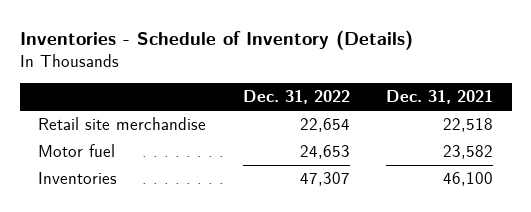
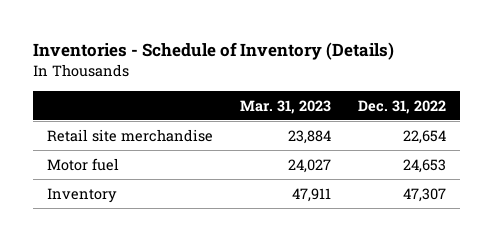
[386,90,494,105] Dec. 31, 2021 -> none
none -> [240,99,332,114] Mar. 31, 2023
[37,172,117,185] Inventories -> [46,187,117,203] Inventory

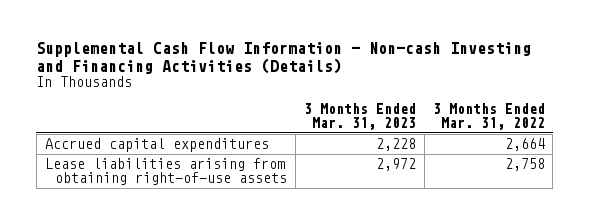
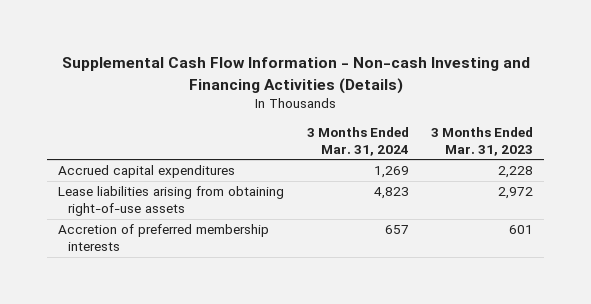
[432,103,545,131] 3 Months Ended Mar. 31, 2022 -> none
none -> [306,126,409,156] 3 Months Ended Mar. 31, 2024
none -> [58,224,270,252] Accretion of preferred membership interests

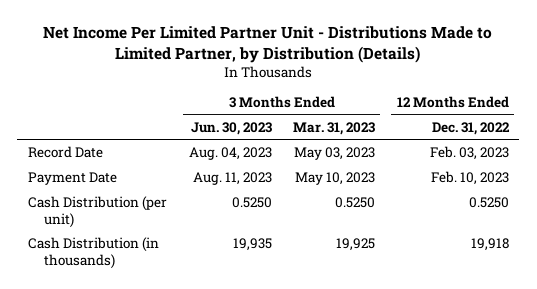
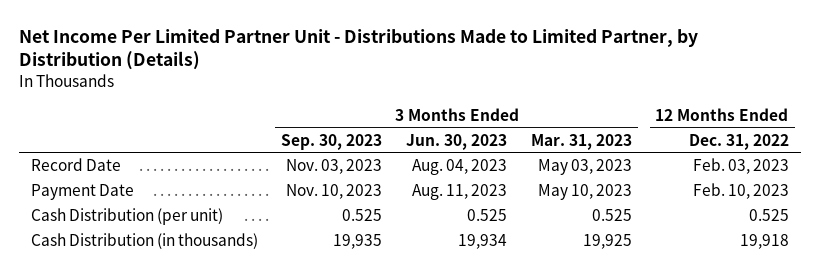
none -> [281,133,383,150] Sep. 30, 2023
[231,197,272,209] 0.5250 -> [467,209,508,222] 0.525
[335,197,376,209] 0.5250 -> [592,209,633,222] 0.525
[468,197,509,209] 0.5250 -> [748,209,789,222] 0.525
[232,238,272,252] 19,935 -> [458,234,508,250] 19,934

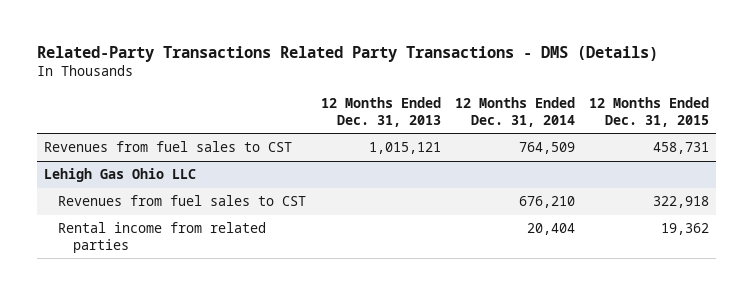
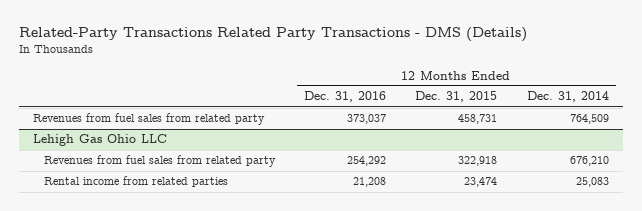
[320,96,441,127] 12 Months Ended Dec. 31, 2013 -> none
none -> [304,91,387,103] Dec. 31, 2016
[43,141,292,153] Revenues from fuel sales to CST -> [33,113,266,126] Revenues from fuel sales from related party
[58,195,307,207] Revenues from fuel sales to CST -> [43,155,276,168] Revenues from fuel sales from related party
[526,223,575,236] 20,404 -> [575,177,609,188] 25,083
[661,223,710,236] 19,362 -> [464,177,498,188] 23,474

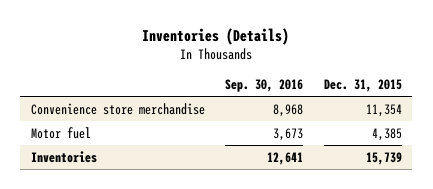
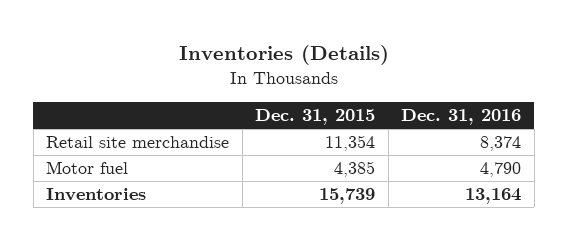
[225,79,304,93] Sep. 30, 2016 -> none
none -> [401,108,522,125] Dec. 31, 2016
[30,102,205,115] Convenience store merchandise -> [46,136,230,149] Retail site merchandise

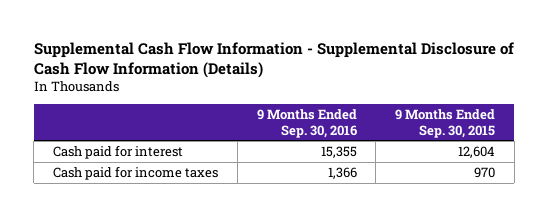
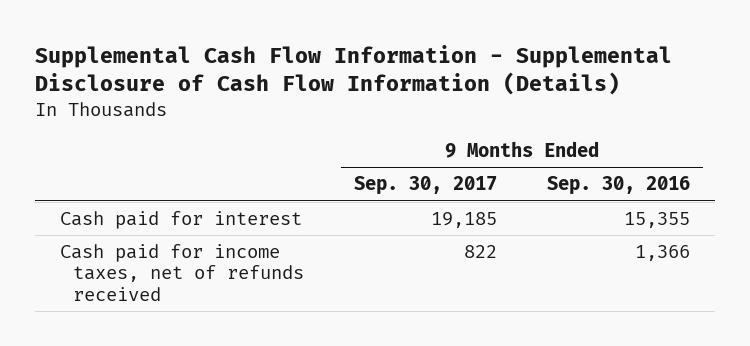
[394,109,495,138] 9 Months Ended Sep. 30, 2015 -> none
none -> [353,176,497,196] Sep. 30, 2017
[53,165,219,180] Cash paid for income taxes -> [59,244,304,301] Cash paid for income taxes, net of refunds received

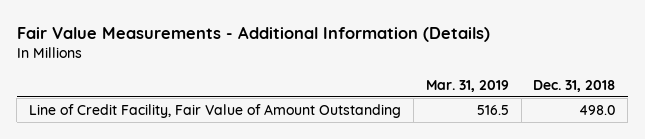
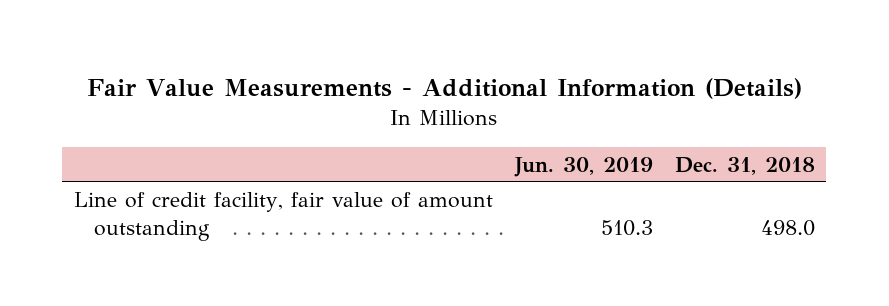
[425,79,509,92] Mar. 31, 2019 -> none
none -> [513,156,653,177] Jun. 30, 2019
[29,104,402,119] Line of Credit Facility, Fair Value of Amount Outstanding -> [73,191,493,241] Line of credit facility, fair value of amount outstanding

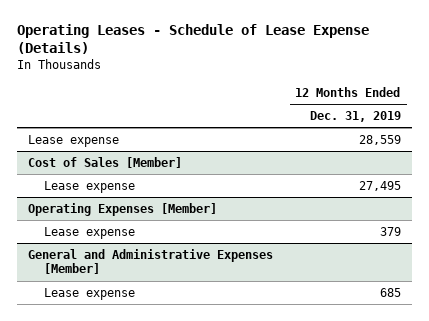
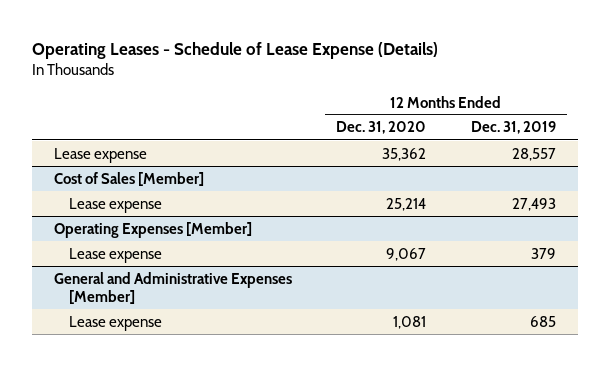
none -> [336,121,427,135] Dec. 31, 2020
[358,134,401,145] 28,559 -> [511,147,556,161] 28,557
[358,180,401,191] 27,495 -> [511,197,556,211] 27,493

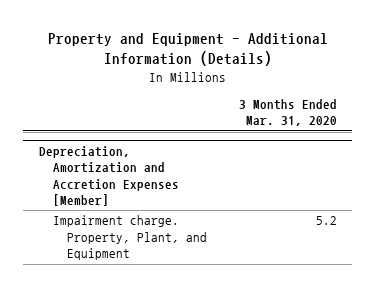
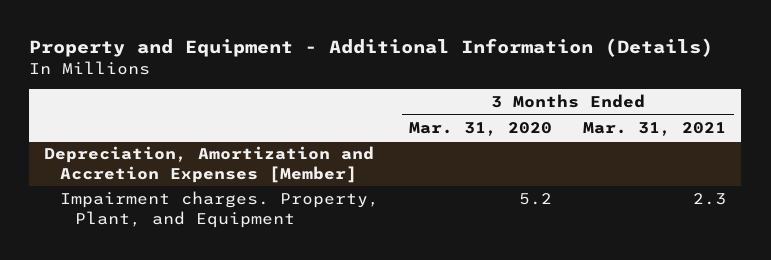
none -> [583,121,727,136] Mar. 31, 2021
[53,215,208,261] Impairment charge. Property, Plant, and Equipment -> [59,191,379,228] Impairment charges. Property, Plant, and Equipment

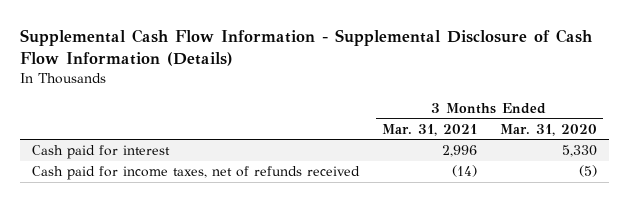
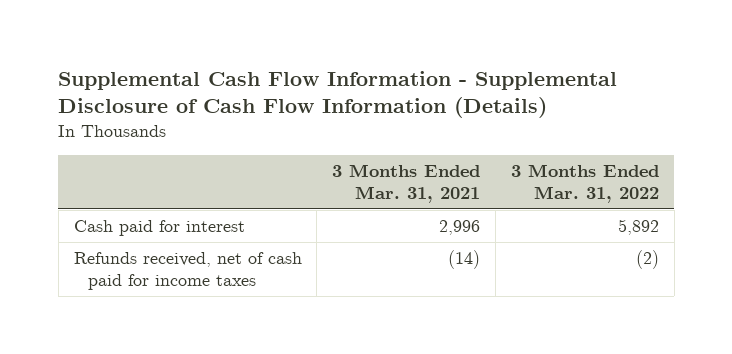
[500,123,598,136] Mar. 31, 2020 -> none
none -> [510,163,659,204] 3 Months Ended Mar. 31, 2022
[31,166,360,181] Cash paid for income taxes, net of refunds received -> [73,251,302,291] Refunds received, net of cash paid for income taxes

